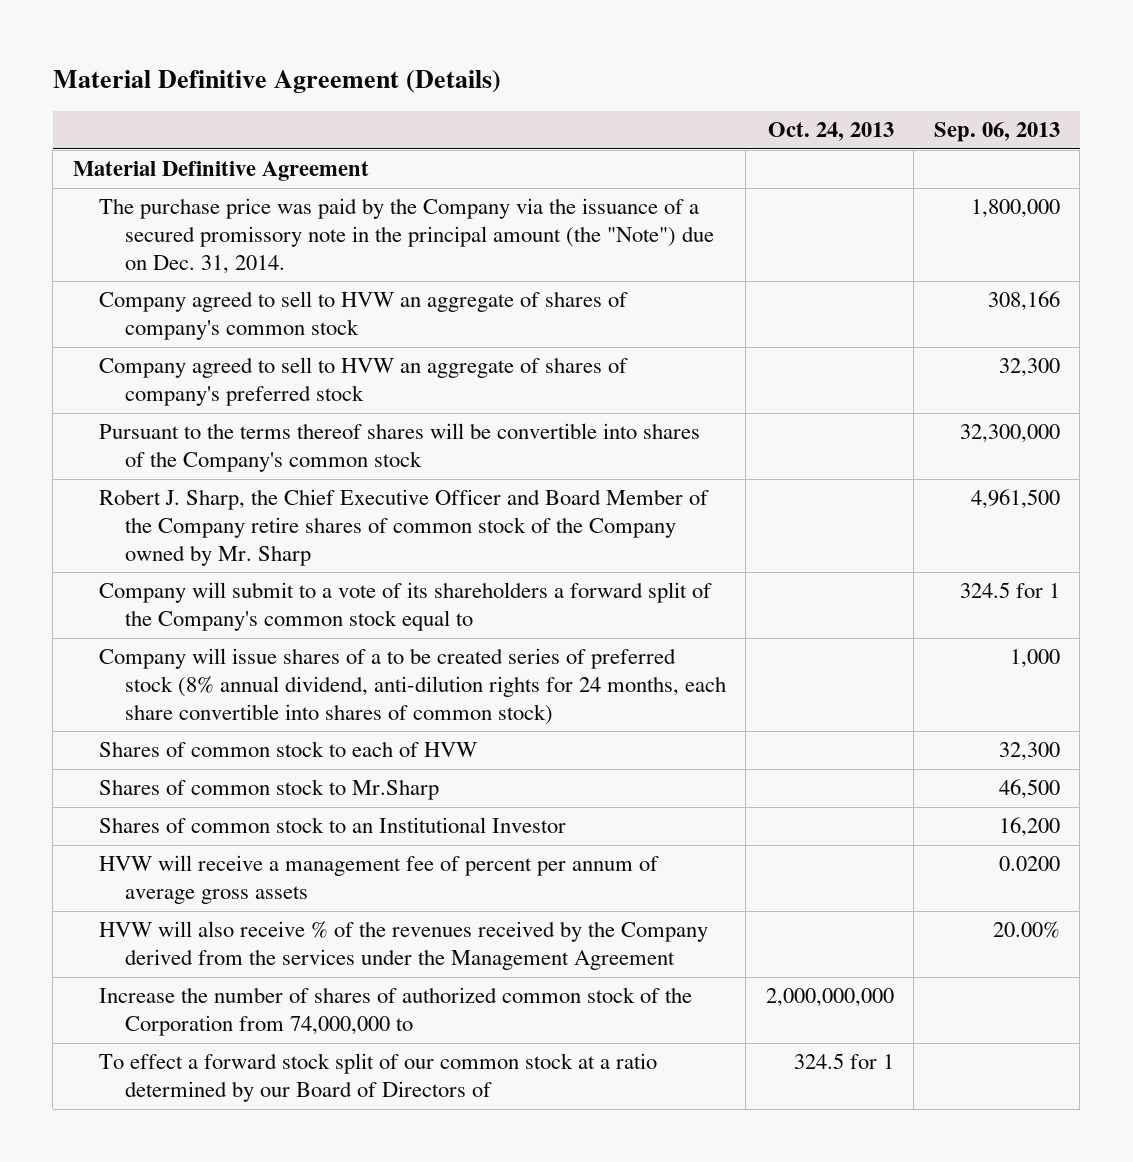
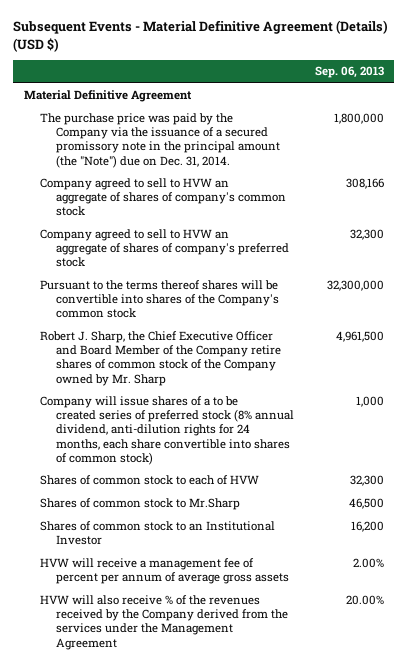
[52,70,501,94] Material Definitive Agreement (Details) -> [13,19,389,52] Subsequent Events - Material Definitive Agreement (Details) (USD $)
[767,122,894,142] Oct. 24, 2013 -> none
[98,582,712,632] Company will submit to a vote of its shareholders a forward split of the Company's common stock equal to -> none
[998,856,1060,872] 0.0200 -> [352,558,384,569] 2.00%
[98,987,692,1037] Increase the number of shares of authorized common stock of the Corporation from 74,000,000 to -> none
[98,1053,657,1103] To effect a forward stock split of our common stock at a ratio determined by our Board of Directors of -> none

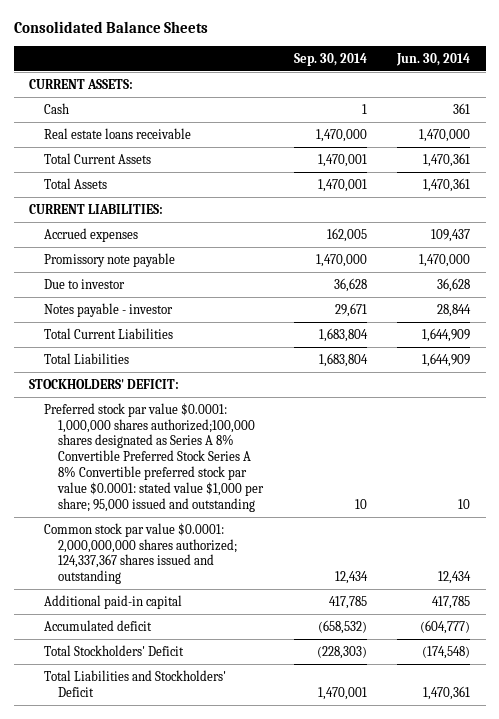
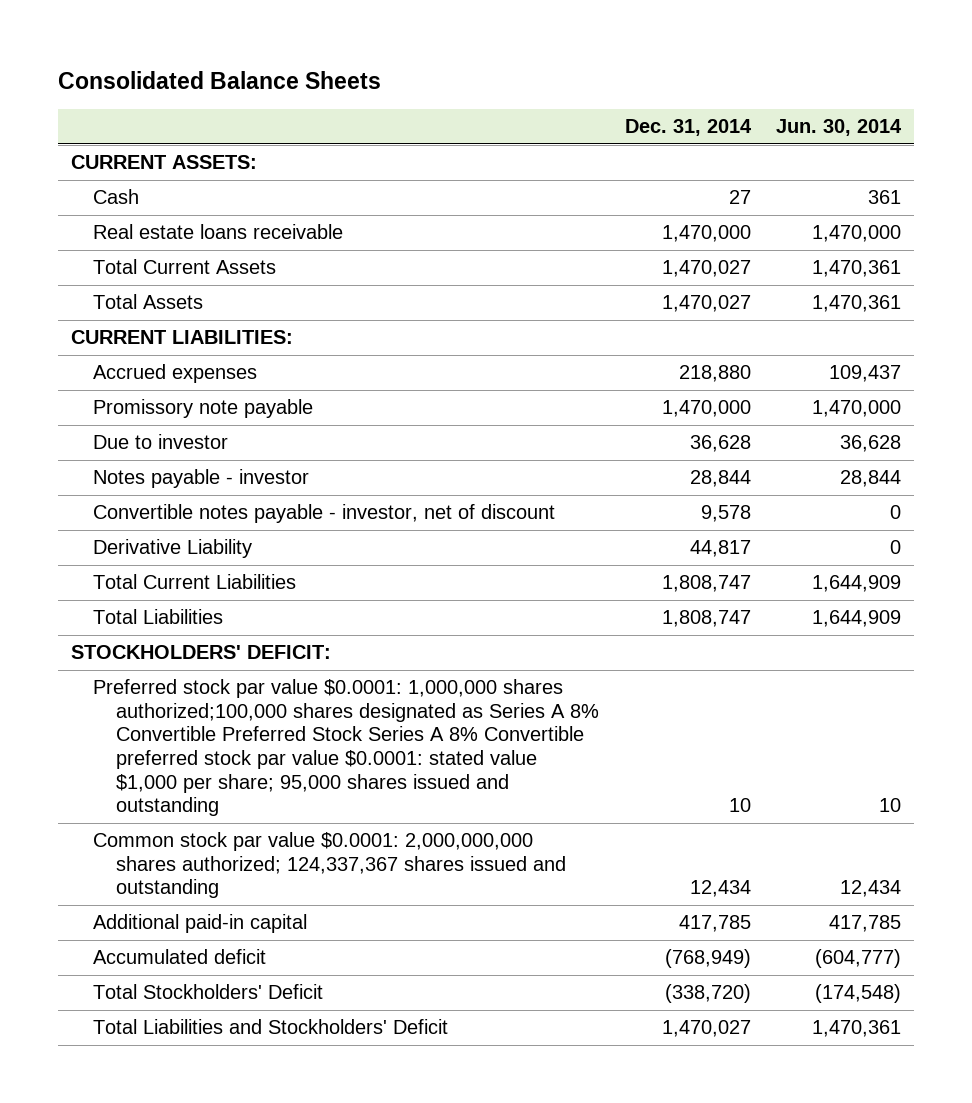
[293,52,367,66] Sep. 30, 2014 -> none
none -> [624,119,752,137] Dec. 31, 2014
none -> [93,504,556,524] Convertible notes payable - investor, net of discount
none -> [93,539,253,559] Derivative Liability
[43,402,265,513] Preferred stock par value $0.0001: 1,000,000 shares authorized;100,000 shares designated as Series A 8% Convertible Preferred Stock Series A 8% Convertible preferred stock par value $0.0001: stated value $1,000 per share; 95,000 issued and outstanding -> [93,679,599,817] Preferred stock par value $0.0001: 1,000,000 shares authorized;100,000 shares designated as Series A 8% Convertible Preferred Stock Series A 8% Convertible preferred stock par value $0.0001: stated value $1,000 per share; 95,000 shares issued and outstanding

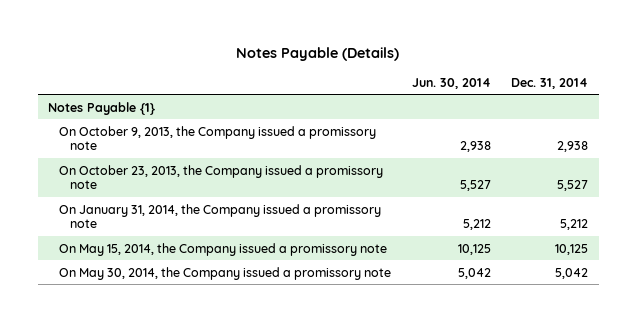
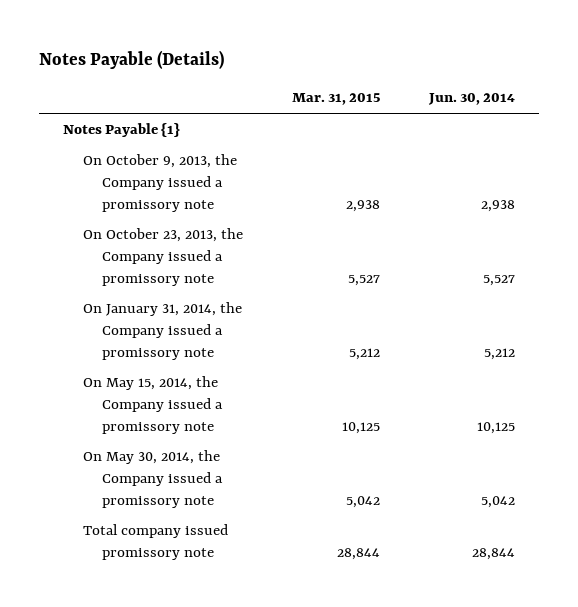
[511,77,589,89] Dec. 31, 2014 -> none
none -> [291,93,380,106] Mar. 31, 2015
none -> [82,524,228,561] Total company issued promissory note

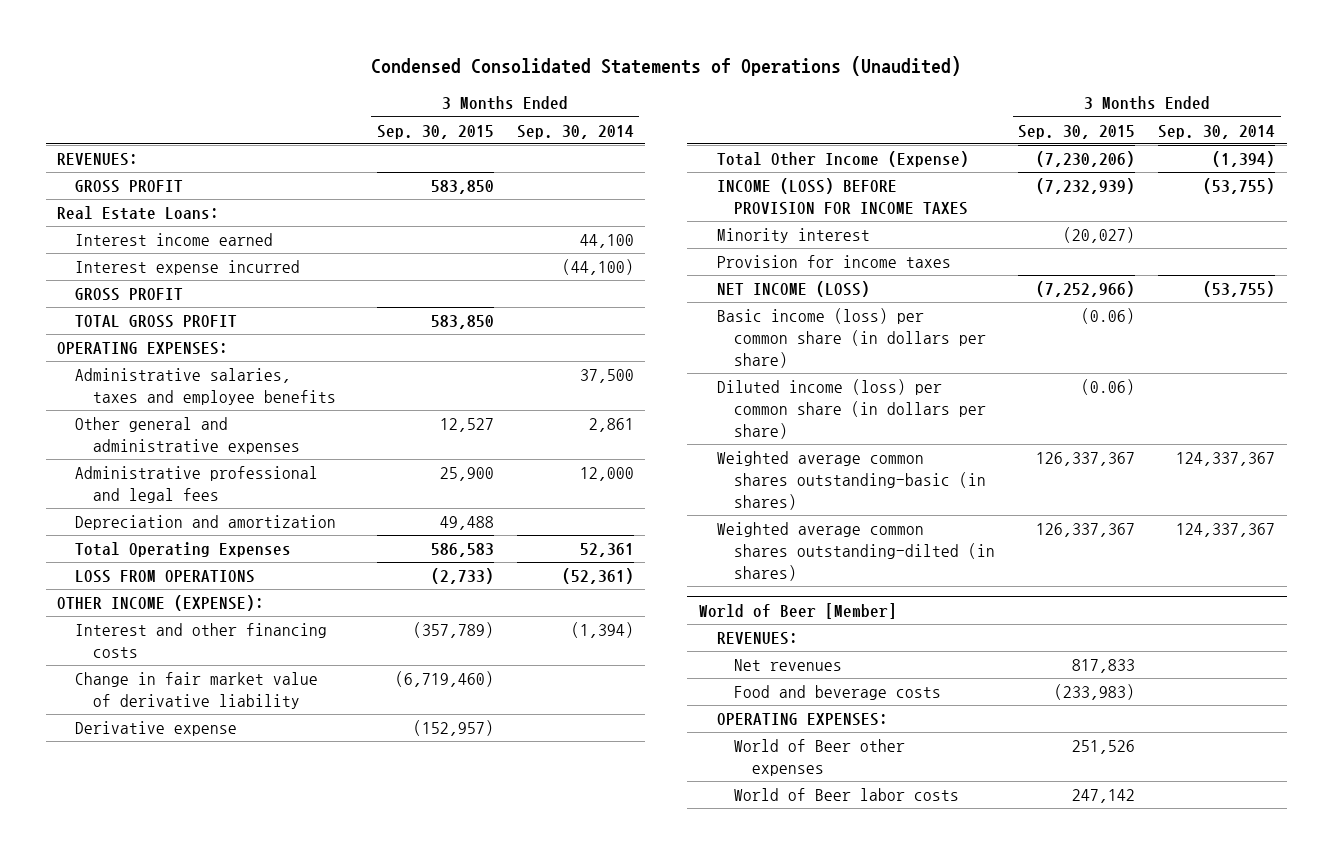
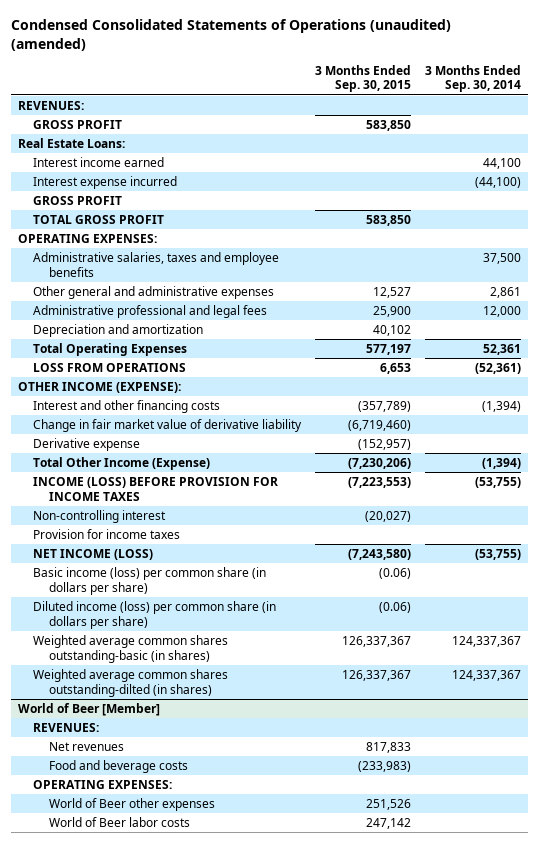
[371,56,962,77] Condensed Consolidated Statements of Operations (Unaudited) -> [10,18,451,51] Condensed Consolidated Statements of Operations (unaudited) (amended)
[439,516,494,531] 49,488 -> [373,325,412,337] 40,102
[430,543,494,558] 586,583 -> [366,344,412,356] 577,197
[430,568,494,585] (2,733) -> [380,363,412,375] 6,653
[1036,178,1136,195] (7,232,939) -> [348,477,412,489] (7,223,553)
[716,228,870,244] Minority interest -> [33,510,167,524] Non-controlling interest
[1036,281,1136,298] (7,252,966) -> [348,549,412,561] (7,243,580)

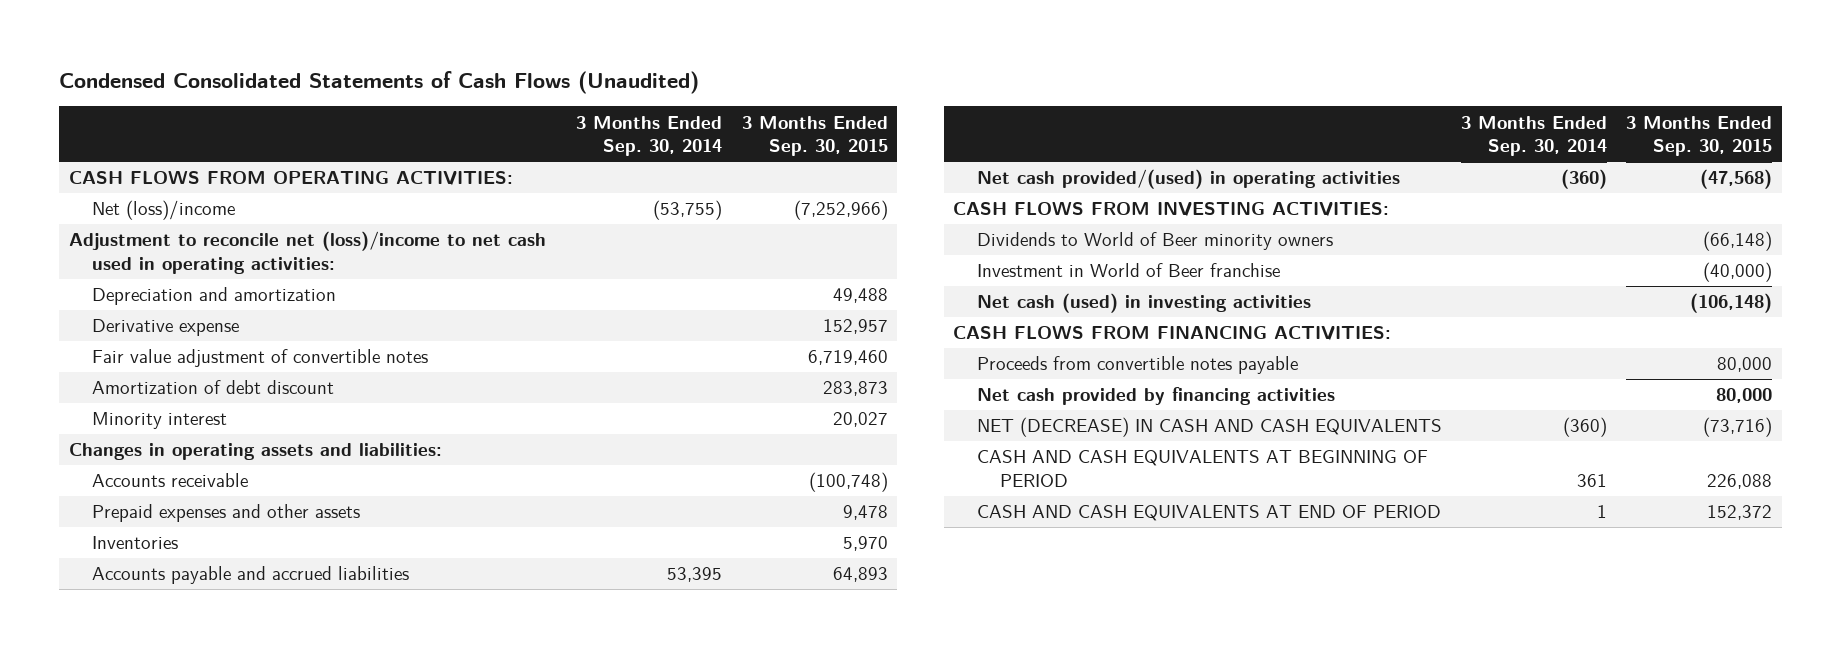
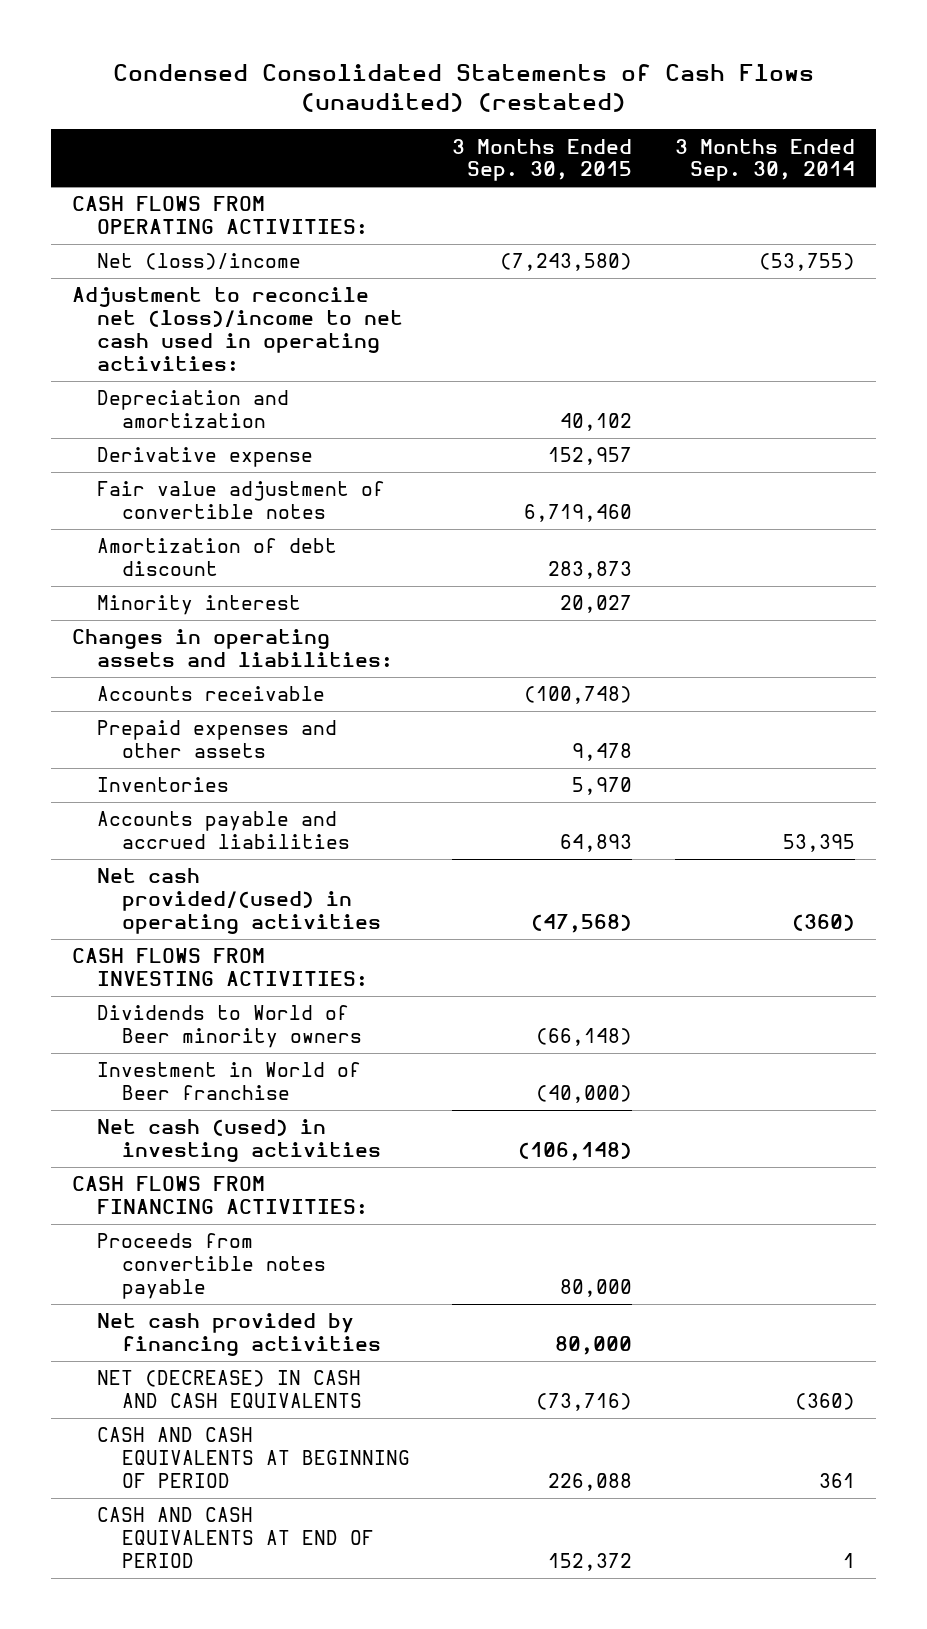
[59,70,700,94] Condensed Consolidated Statements of Cash Flows (Unaudited) -> [112,63,814,113] Condensed Consolidated Statements of Cash Flows (unaudited) (restated)
[793,200,888,221] (7,252,966) -> [500,253,633,272] (7,243,580)
[832,288,888,304] 49,488 -> [560,413,633,432] 40,102

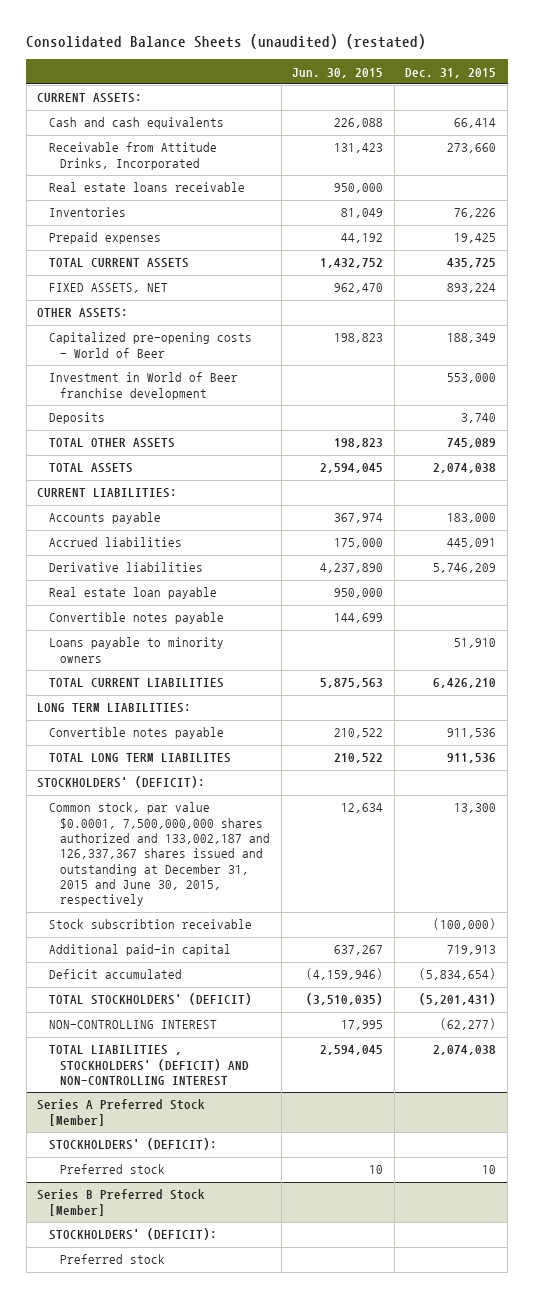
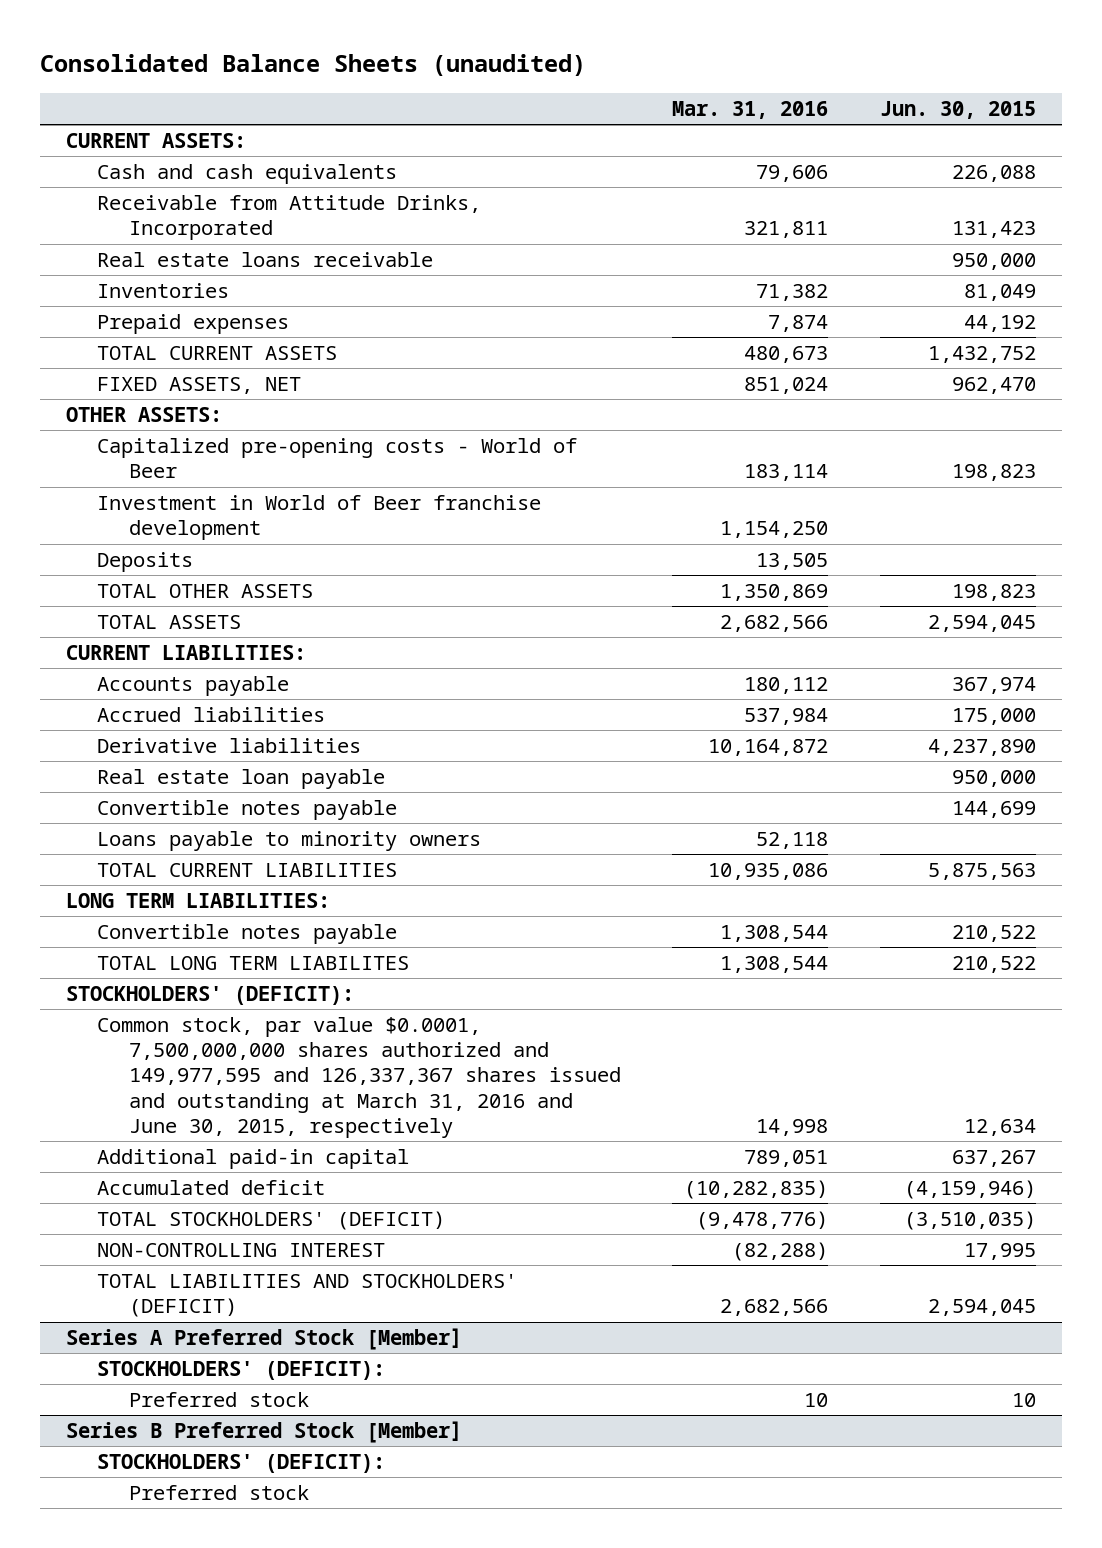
[26,34,427,50] Consolidated Balance Sheets (unaudited) (restated) -> [40,54,587,77] Consolidated Balance Sheets (unaudited)
[405,67,497,78] Dec. 31, 2015 -> none
none -> [672,100,829,119] Mar. 31, 2016
[48,919,252,930] Stock subscribtion receivable -> none
[48,802,270,907] Common stock, par value $0.0001, 7,500,000,000 shares authorized and 133,002,187 and 126,337,367 shares issued and outstanding at December 31, 2015 and June 30, 2015, respectively -> [97,1017,621,1138] Common stock, par value $0.0001, 7,500,000,000 shares authorized and 149,977,595 and 126,337,367 shares issued and outstanding at March 31, 2016 and June 30, 2015, respectively
[48,969,182,980] Deficit accumulated -> [97,1180,326,1196] Accumulated deficit
[48,1045,249,1087] TOTAL LIABILITIES , STOCKHOLDERS' (DEFICIT) AND NON-CONTROLLING INTEREST -> [97,1274,518,1318] TOTAL LIABILITIES AND STOCKHOLDERS' (DEFICIT)

